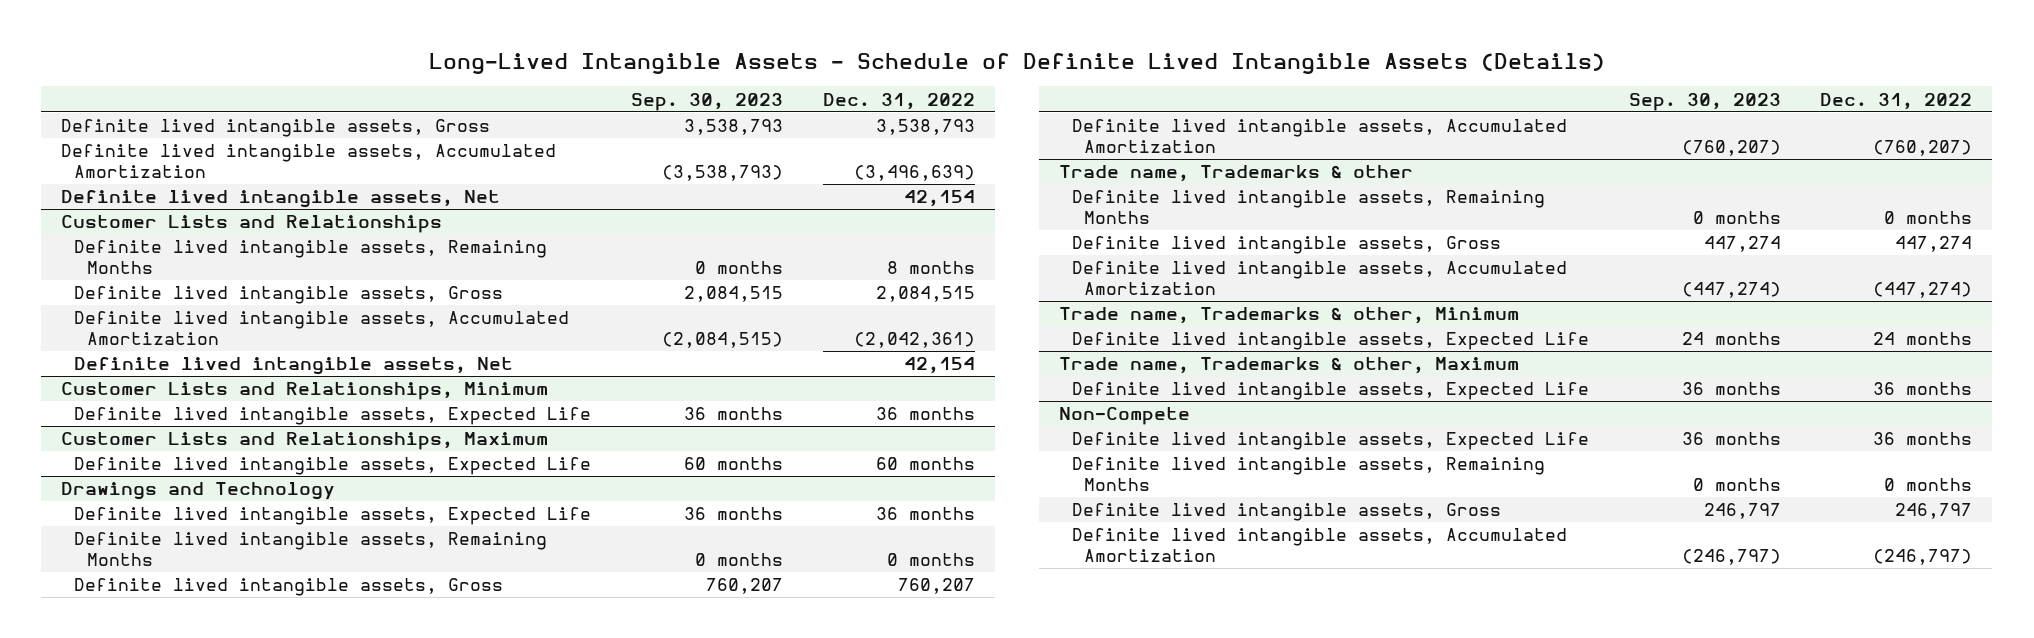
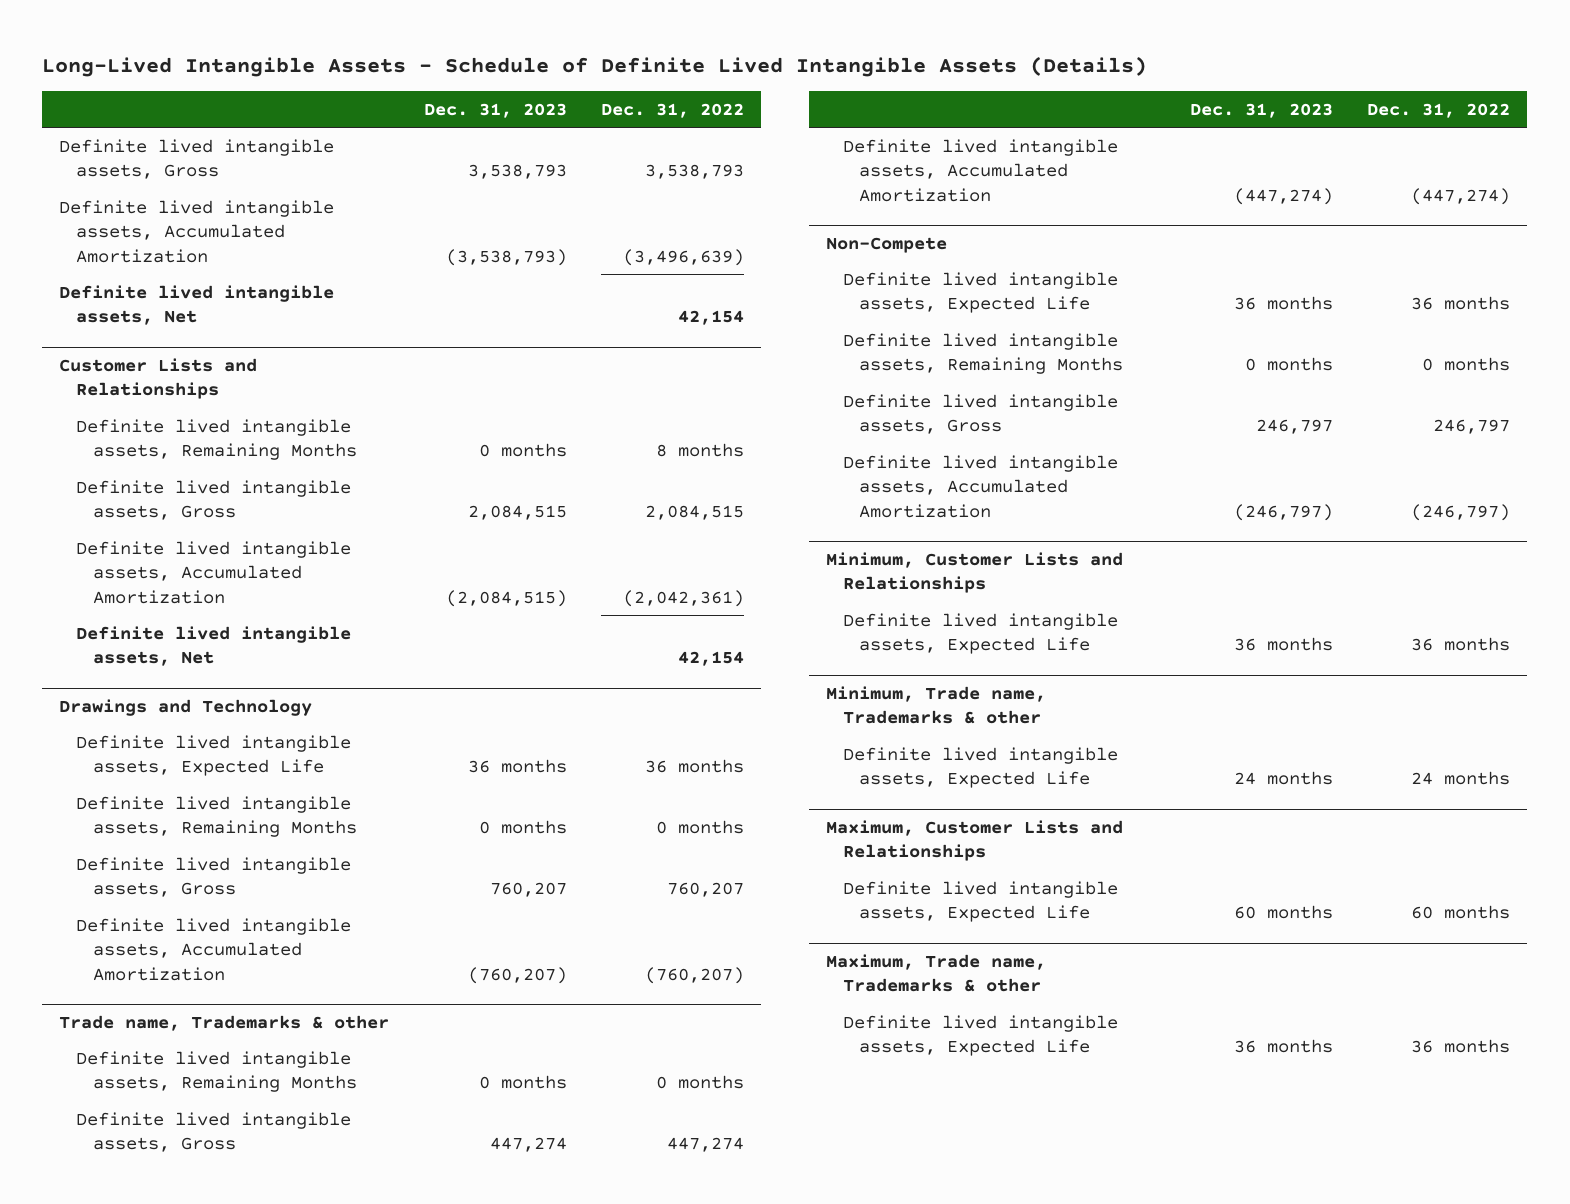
[630,92,783,111] Sep. 30, 2023 -> none
none -> [423,103,567,119] Dec. 31, 2023
[61,382,549,401] Customer Lists and Relationships, Minimum -> none
[73,407,591,426] Definite lived intangible assets, Expected Life -> none
[61,432,549,451] Customer Lists and Relationships, Maximum -> none
[73,457,591,476] Definite lived intangible assets, Expected Life -> none
[1058,307,1519,325] Trade name, Trademarks & other, Minimum -> none
[1071,332,1589,351] Definite lived intangible assets, Expected Life -> none
[1058,357,1519,375] Trade name, Trademarks & other, Maximum -> none
[1071,382,1589,401] Definite lived intangible assets, Expected Life -> none
none -> [825,551,1123,594] Minimum, Customer Lists and Relationships
none -> [842,612,1118,655] Definite lived intangible assets, Expected Life
none -> [825,685,1046,725] Minimum, Trade name, Trademarks & other
none -> [842,746,1118,789] Definite lived intangible assets, Expected Life
none -> [825,819,1123,862] Maximum, Customer Lists and Relationships
none -> [842,880,1118,923] Definite lived intangible assets, Expected Life
none -> [825,953,1046,993] Maximum, Trade name, Trademarks & other
none -> [842,1014,1118,1057] Definite lived intangible assets, Expected Life

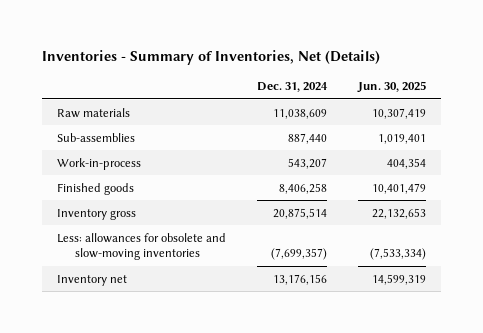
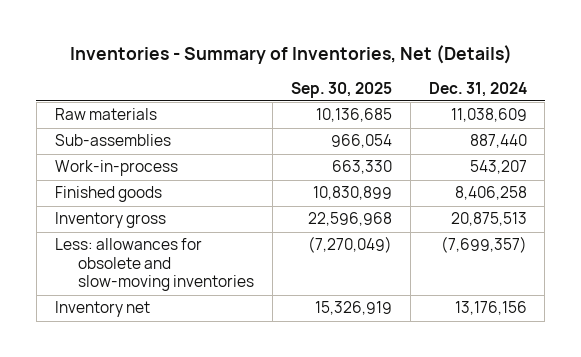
[356,81,426,94] Jun. 30, 2025 -> none
none -> [291,81,393,98] Sep. 30, 2025
[273,207,328,219] 20,875,514 -> [450,212,527,227] 20,875,513

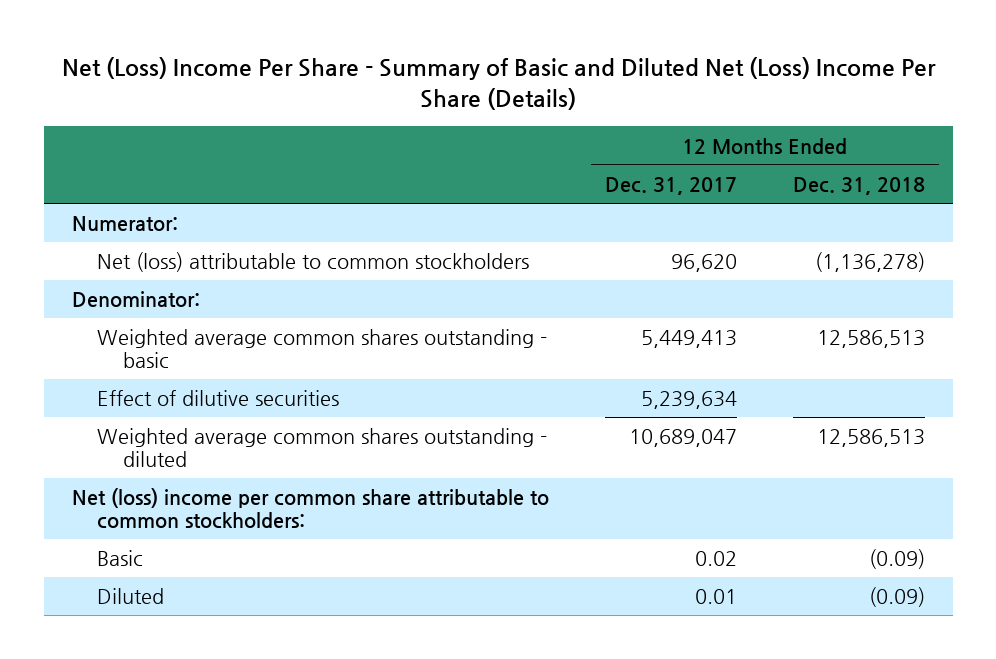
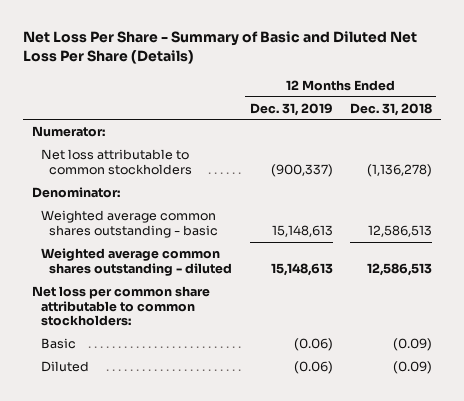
[62,57,937,111] Net (Loss) Income Per Share - Summary of Basic and Diluted Net (Loss) Income Per Share (Details) -> [23,31,418,65] Net Loss Per Share - Summary of Basic and Diluted Net Loss Per Share (Details)
[604,176,737,195] Dec. 31, 2017 -> none
none -> [249,102,333,116] Dec. 31, 2019
[97,252,530,273] Net (loss) attributable to common stockholders -> [40,148,193,175] Net loss attributable to common stockholders
[97,390,340,407] Effect of dilutive securities -> none
[71,488,549,530] Net (loss) income per common share attributable to common stockholders: -> [31,285,210,327] Net loss per common share attributable to common stockholders:

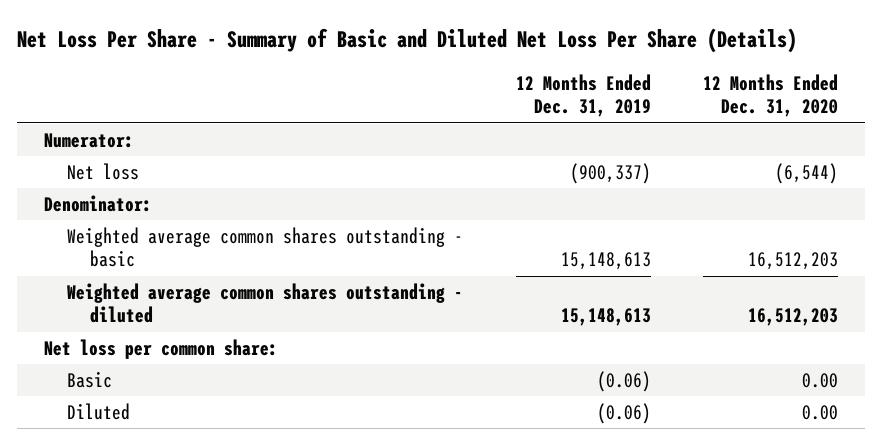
[349,102,432,116] Dec. 31, 2018 -> none
none -> [703,73,839,118] 12 Months Ended Dec. 31, 2020
[40,148,193,175] Net loss attributable to common stockholders -> [66,162,139,180] Net loss
[31,285,210,327] Net loss per common share attributable to common stockholders: -> [43,338,278,359] Net loss per common share:

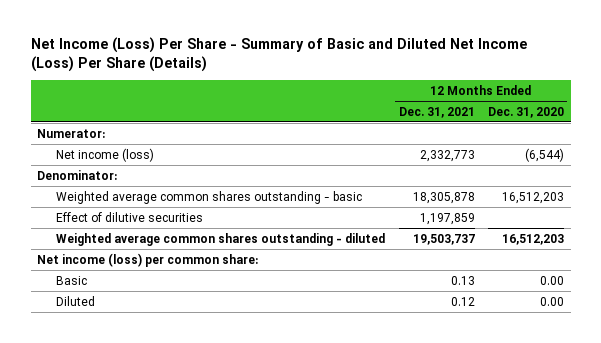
[17,28,798,54] Net Loss Per Share - Summary of Basic and Diluted Net Loss Per Share (Details) -> [30,37,527,73] Net Income (Loss) Per Share - Summary of Basic and Diluted Net Income (Loss) Per Share (Details)
[515,73,651,118] 12 Months Ended Dec. 31, 2019 -> none
none -> [398,106,475,118] Dec. 31, 2021
[66,162,139,180] Net loss -> [56,147,155,162] Net income (loss)
none -> [56,211,204,222] Effect of dilutive securities
[43,338,278,359] Net loss per common share: -> [37,252,259,267] Net income (loss) per common share:

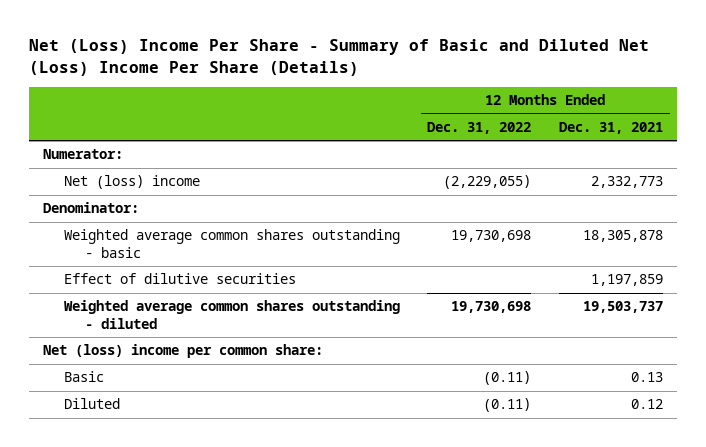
[30,37,527,73] Net Income (Loss) Per Share - Summary of Basic and Diluted Net Income (Loss) Per Share (Details) -> [29,38,650,76] Net (Loss) Income Per Share - Summary of Basic and Diluted Net (Loss) Income Per Share (Details)
[487,106,564,118] Dec. 31, 2020 -> none
none -> [427,121,532,134] Dec. 31, 2022
[56,147,155,162] Net income (loss) -> [63,175,200,190] Net (loss) income
[37,252,259,267] Net income (loss) per common share: -> [42,344,323,359] Net (loss) income per common share:

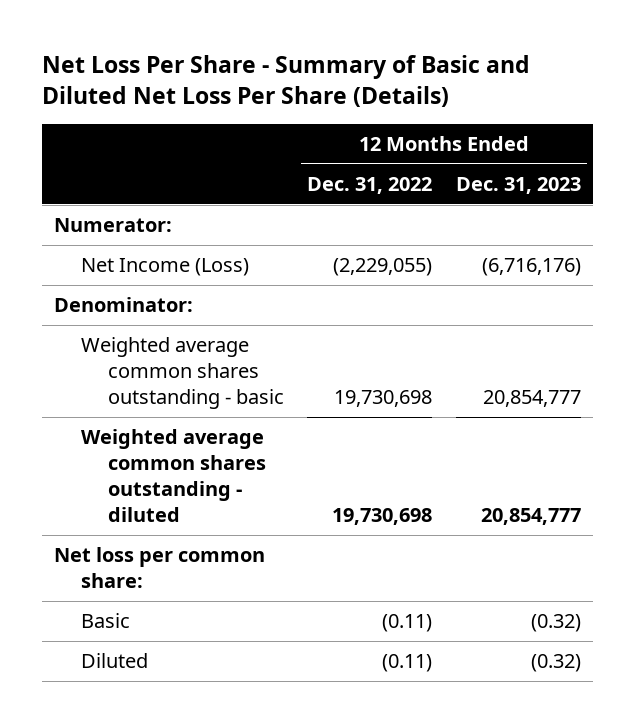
[29,38,650,76] Net (Loss) Income Per Share - Summary of Basic and Diluted Net (Loss) Income Per Share (Details) -> [42,55,531,107] Net Loss Per Share - Summary of Basic and Diluted Net Loss Per Share (Details)
[559,121,664,134] Dec. 31, 2021 -> none
none -> [455,177,581,195] Dec. 31, 2023
[63,175,200,190] Net (loss) income -> [80,258,249,277] Net Income (Loss)
[63,273,296,285] Effect of dilutive securities -> none
[42,344,323,359] Net (loss) income per common share: -> [54,547,266,589] Net loss per common share:

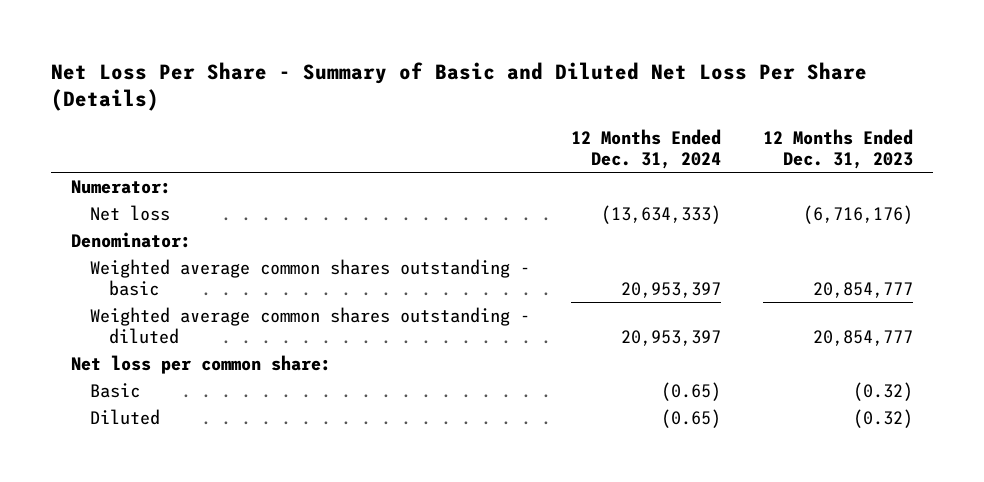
[307,177,433,195] Dec. 31, 2022 -> none
none -> [571,129,722,170] 12 Months Ended Dec. 31, 2024
[80,258,249,277] Net Income (Loss) -> [90,204,171,221] Net loss

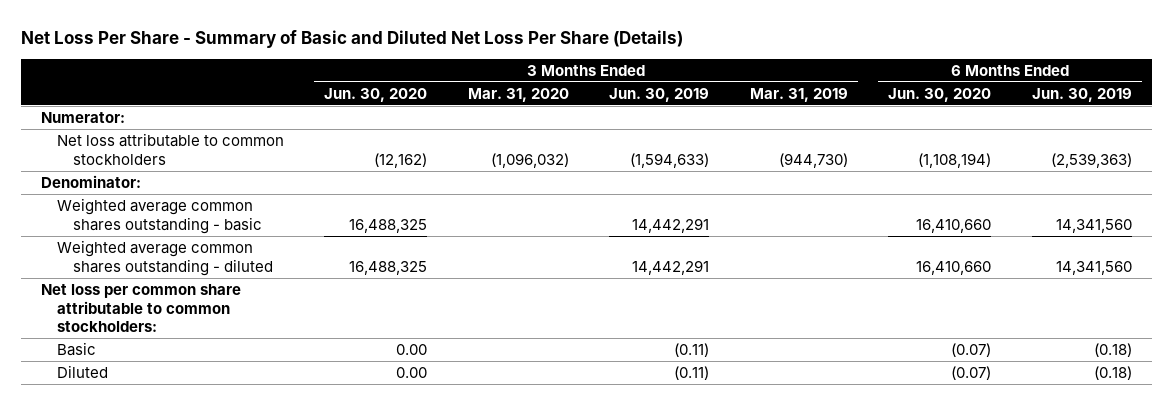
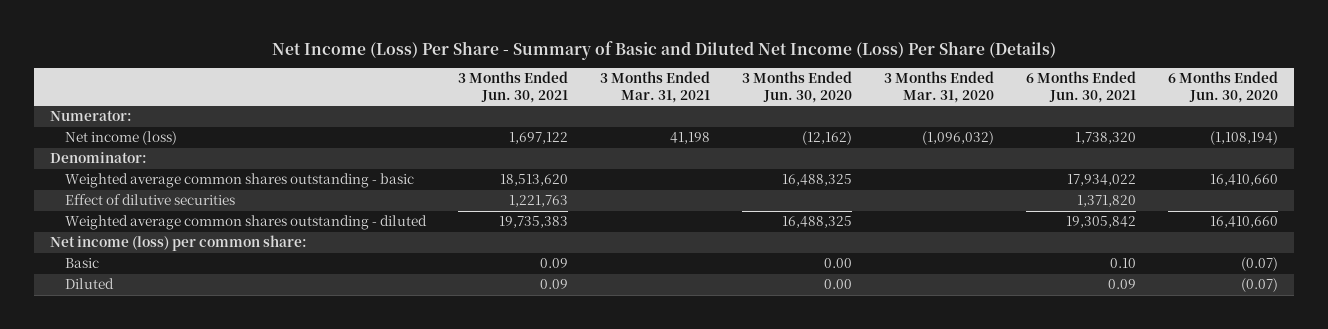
[20,29,683,48] Net Loss Per Share - Summary of Basic and Diluted Net Loss Per Share (Details) -> [271,40,1056,60] Net Income (Loss) Per Share - Summary of Basic and Diluted Net Income (Loss) Per Share (Details)
[609,87,710,102] Jun. 30, 2019 -> none
[749,87,848,102] Mar. 31, 2019 -> none
[1031,87,1132,102] Jun. 30, 2019 -> none
none -> [458,71,569,103] 3 Months Ended Jun. 30, 2021
none -> [600,71,711,103] 3 Months Ended Mar. 31, 2021
none -> [1025,71,1136,103] 6 Months Ended Jun. 30, 2021
[57,132,285,165] Net loss attributable to common stockholders -> [65,131,178,146] Net income (loss)
none -> [65,194,236,206] Effect of dilutive securities
[41,283,242,333] Net loss per common share attributable to common stockholders: -> [49,235,307,252] Net income (loss) per common share:

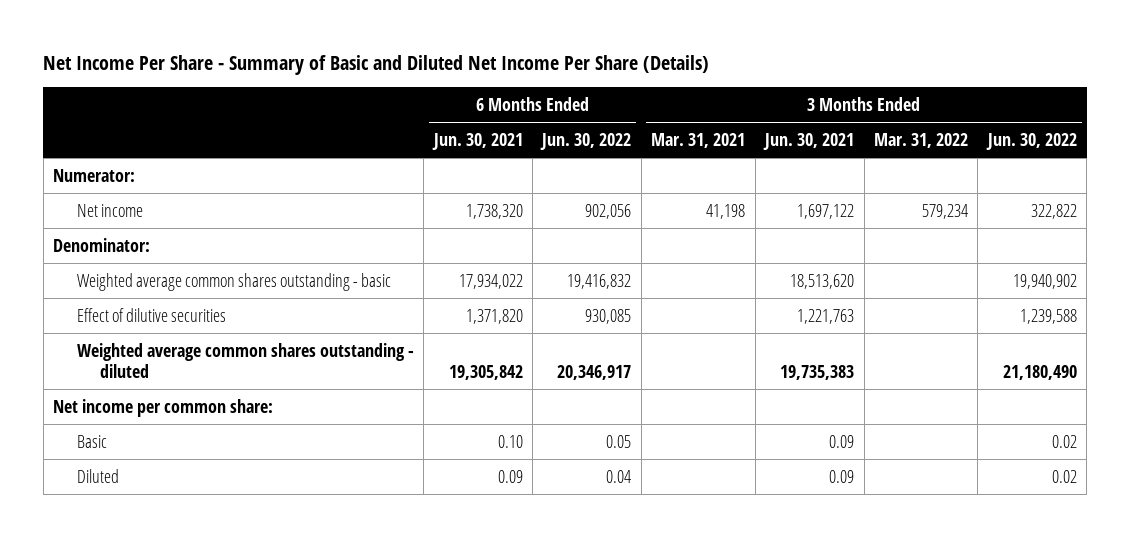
[271,40,1056,60] Net Income (Loss) Per Share - Summary of Basic and Diluted Net Income (Loss) Per Share (Details) -> [43,55,710,76] Net Income Per Share - Summary of Basic and Diluted Net Income Per Share (Details)
[742,71,853,103] 3 Months Ended Jun. 30, 2020 -> none
[883,71,994,103] 3 Months Ended Mar. 31, 2020 -> none
[1167,71,1278,103] 6 Months Ended Jun. 30, 2020 -> none
none -> [540,132,632,150] Jun. 30, 2022
none -> [873,132,968,148] Mar. 31, 2022
none -> [985,132,1077,150] Jun. 30, 2022
[65,131,178,146] Net income (loss) -> [76,203,143,217] Net income
[49,235,307,252] Net income (loss) per common share: -> [53,398,274,417] Net income per common share:

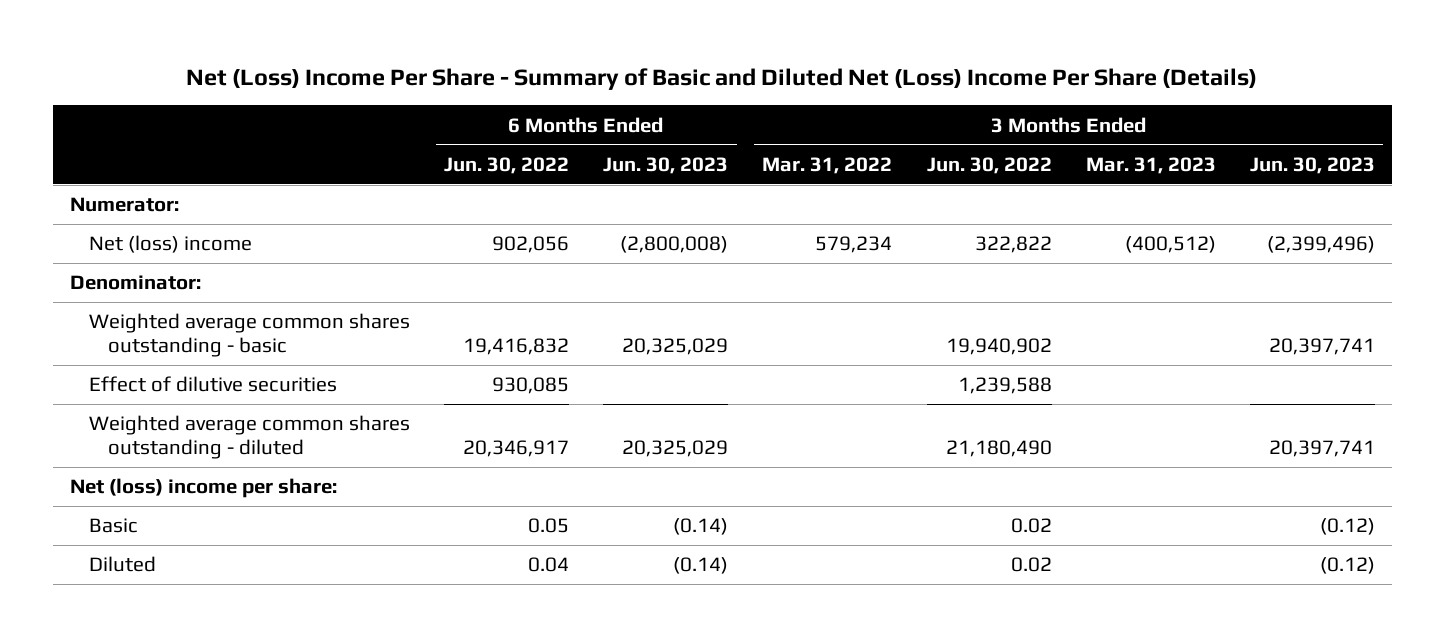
[43,55,710,76] Net Income Per Share - Summary of Basic and Diluted Net Income Per Share (Details) -> [186,67,1258,90] Net (Loss) Income Per Share - Summary of Basic and Diluted Net (Loss) Income Per Share (Details)
[431,132,523,150] Jun. 30, 2021 -> none
[651,132,746,148] Mar. 31, 2021 -> none
[763,132,855,150] Jun. 30, 2021 -> none
none -> [603,156,729,174] Jun. 30, 2023
none -> [1085,156,1216,174] Mar. 31, 2023
none -> [1249,156,1375,174] Jun. 30, 2023
[76,203,143,217] Net income -> [89,235,253,254] Net (loss) income
[53,398,274,417] Net income per common share: -> [70,478,338,499] Net (loss) income per share:

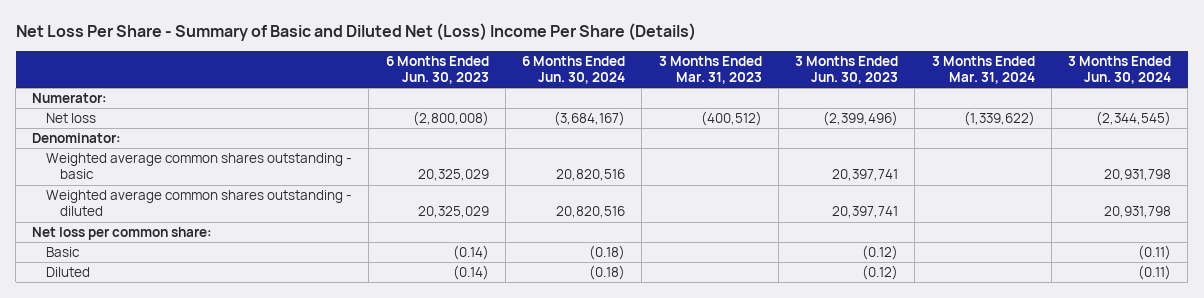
[186,67,1258,90] Net (Loss) Income Per Share - Summary of Basic and Diluted Net (Loss) Income Per Share (Details) -> [15,23,696,42] Net Loss Per Share - Summary of Basic and Diluted Net (Loss) Income Per Share (Details)
[444,156,570,174] Jun. 30, 2022 -> none
[762,156,893,174] Mar. 31, 2022 -> none
[926,156,1052,174] Jun. 30, 2022 -> none
none -> [522,55,626,85] 6 Months Ended Jun. 30, 2024
none -> [931,55,1035,85] 3 Months Ended Mar. 31, 2024
none -> [1068,55,1172,85] 3 Months Ended Jun. 30, 2024
[89,235,253,254] Net (loss) income -> [46,113,97,124] Net loss
[89,376,338,393] Effect of dilutive securities -> none
[70,478,338,499] Net (loss) income per share: -> [32,227,213,241] Net loss per common share:

